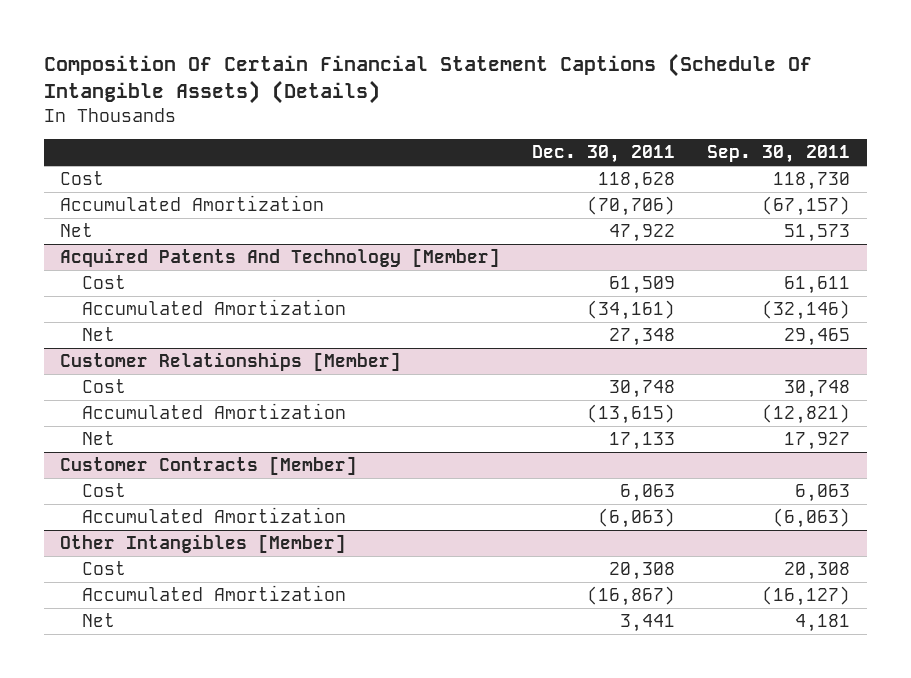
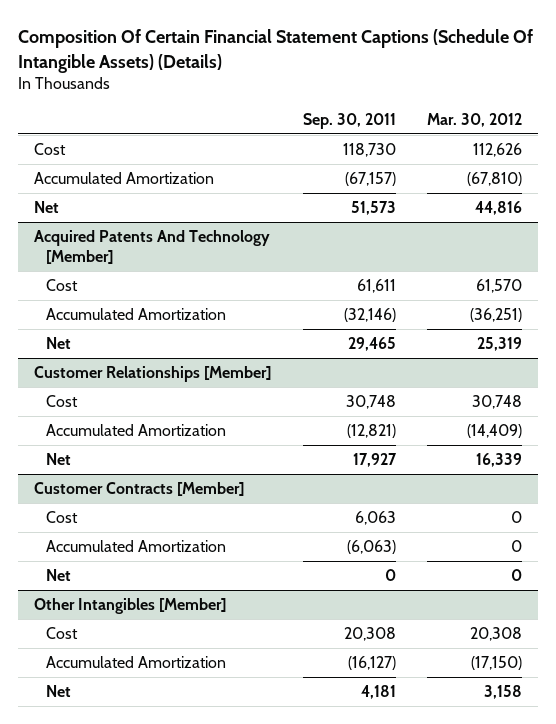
[532,145,676,164] Dec. 30, 2011 -> none
none -> [427,112,523,127] Mar. 30, 2012
none -> [45,569,71,582] Net

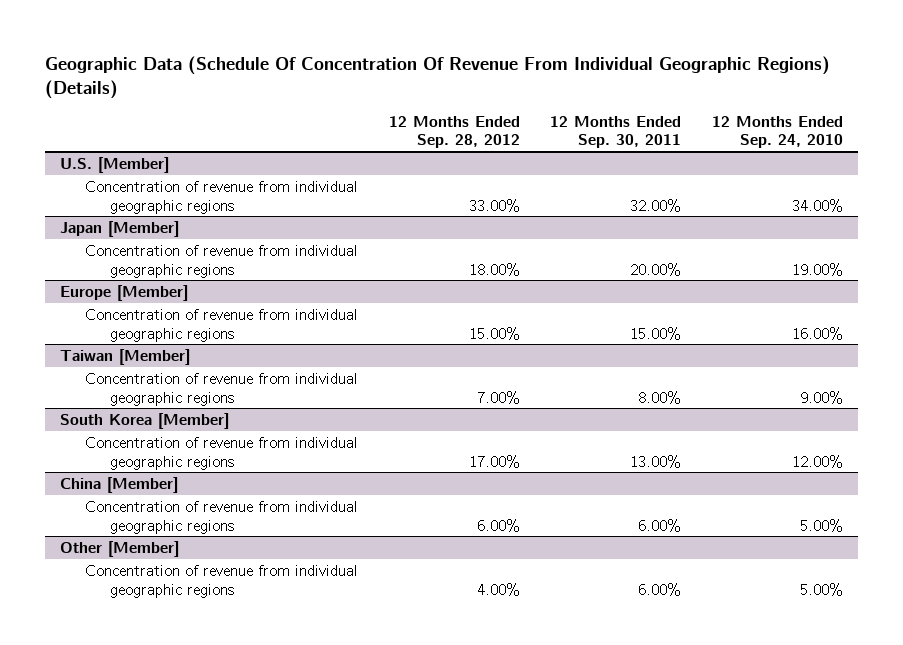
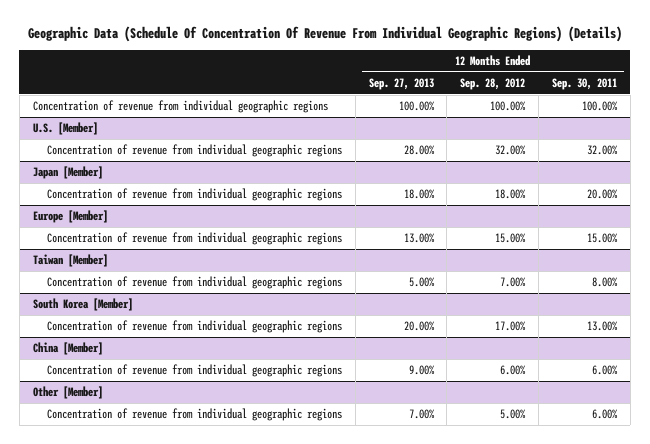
[711,115,843,149] 12 Months Ended Sep. 24, 2010 -> none
none -> [368,77,434,90] Sep. 27, 2013
none -> [32,100,328,114] Concentration of revenue from individual geographic regions
[468,198,520,212] 33.00% -> [495,145,527,156] 32.00%
[476,582,520,596] 4.00% -> [500,409,527,420] 5.00%

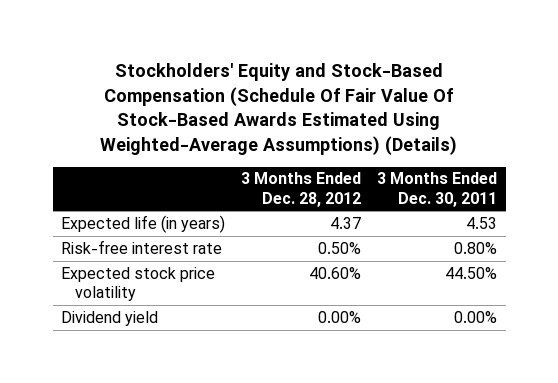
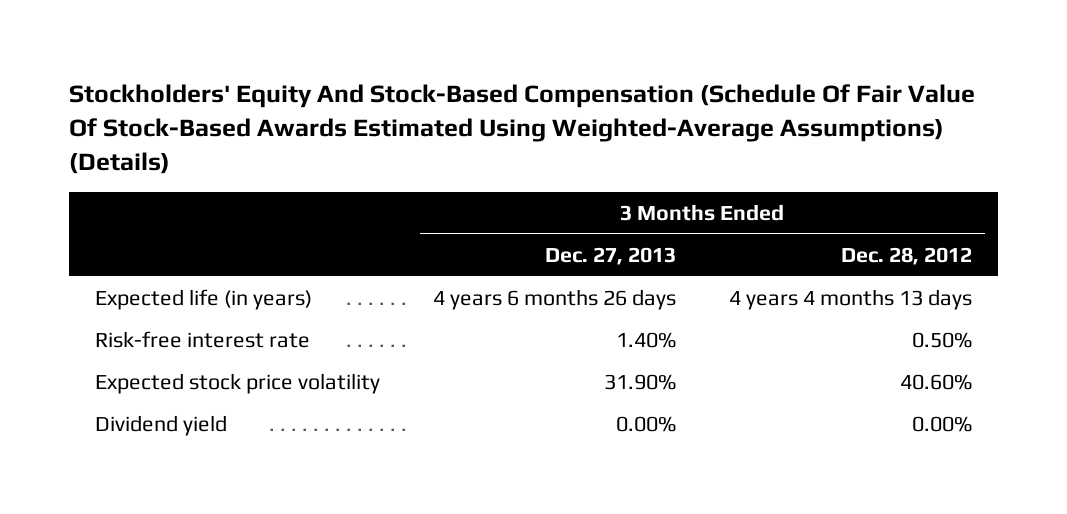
[100,63,458,155] Stockholders' Equity and Stock-Based Compensation (Schedule Of Fair Value Of Stock-Based Awards Estimated Using Weighted-Average Assumptions) (Details) -> [68,84,975,174] Stockholders' Equity And Stock-Based Compensation (Schedule Of Fair Value Of Stock-Based Awards Estimated Using Weighted-Average Assumptions) (Details)
[377,172,498,207] 3 Months Ended Dec. 30, 2011 -> none
none -> [544,246,676,265] Dec. 27, 2013
[330,216,362,229] 4.37 -> [728,289,972,311] 4 years 4 months 13 days

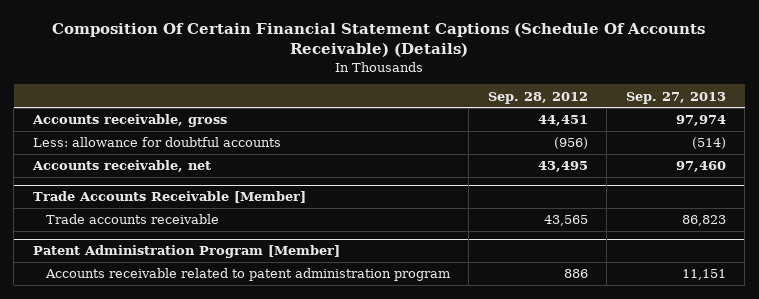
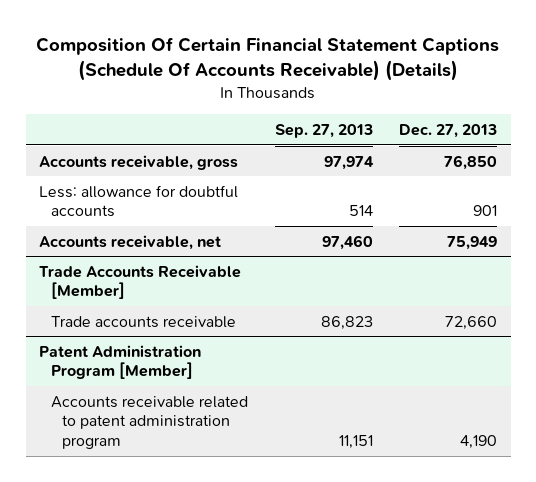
[487,91,588,104] Sep. 28, 2012 -> none
none -> [399,123,498,138] Dec. 27, 2013
[691,137,726,150] (514) -> [348,205,373,217] 514

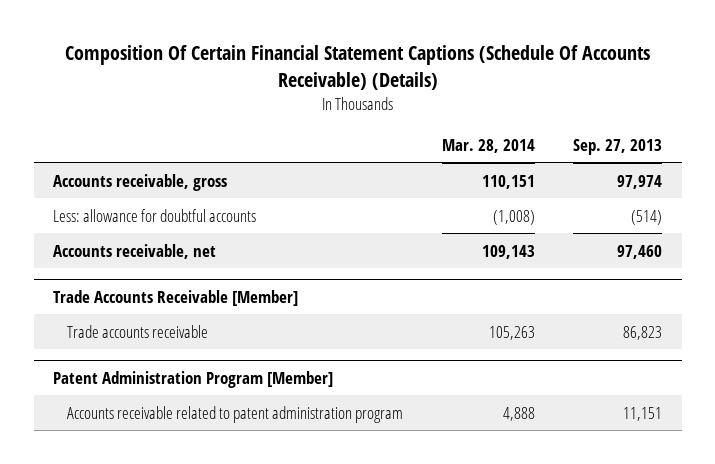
[399,123,498,138] Dec. 27, 2013 -> none
none -> [441,139,535,154] Mar. 28, 2014
[348,205,373,217] 514 -> [631,209,663,225] (514)

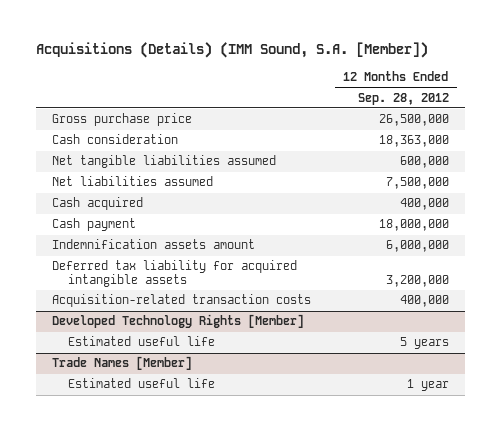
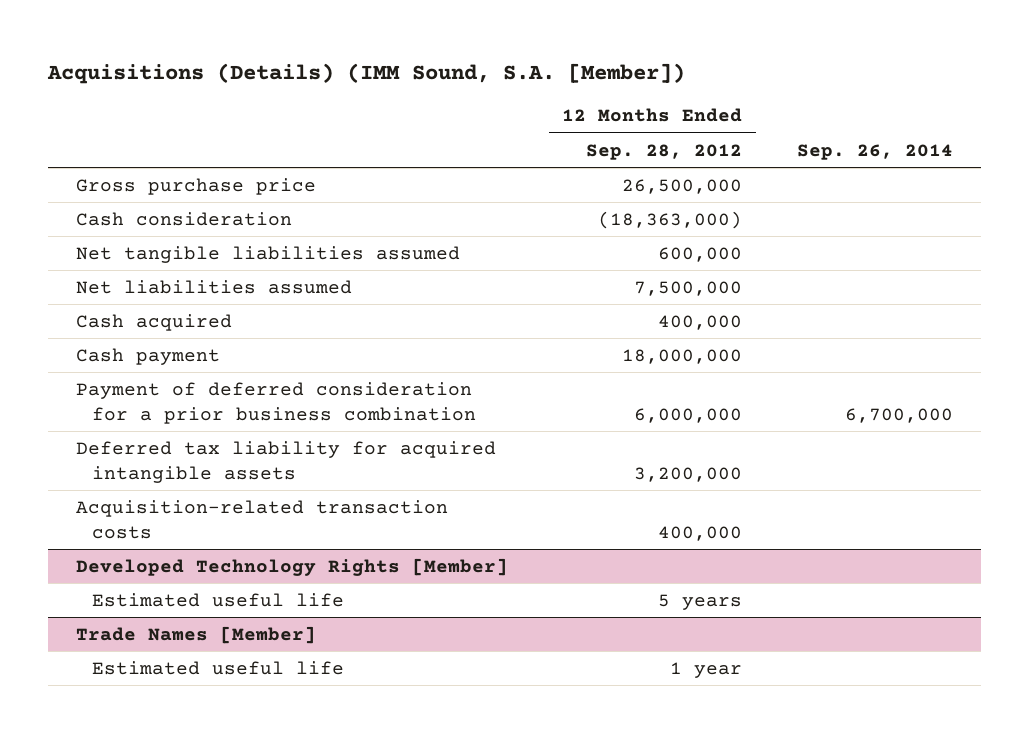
none -> [797,143,954,160] Sep. 26, 2014
[378,135,449,148] 18,363,000 -> [598,210,743,229] (18,363,000)
[51,239,255,250] Indemnification assets amount -> [75,381,477,424] Payment of deferred consideration for a prior business combination

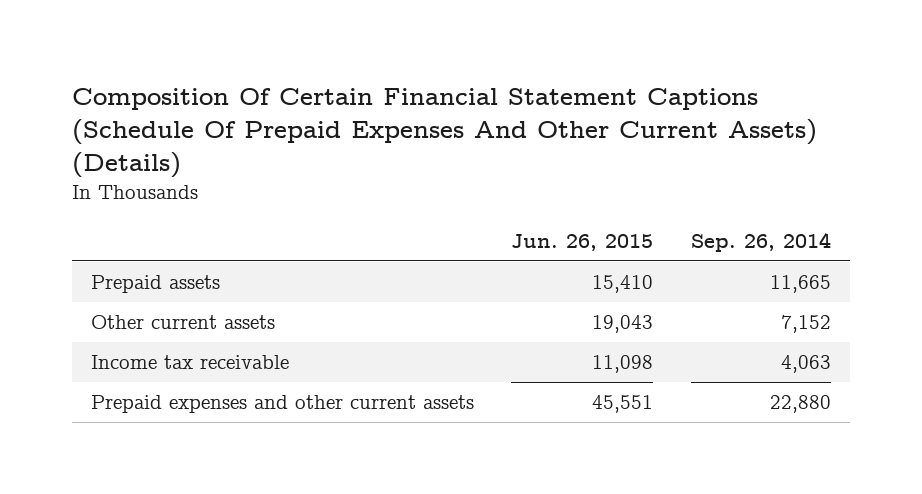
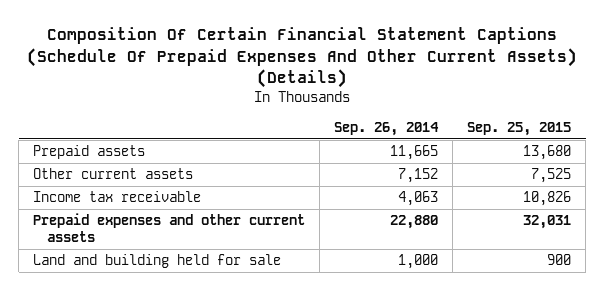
[511,233,654,251] Jun. 26, 2015 -> none
none -> [467,122,572,137] Sep. 25, 2015
none -> [33,254,282,269] Land and building held for sale

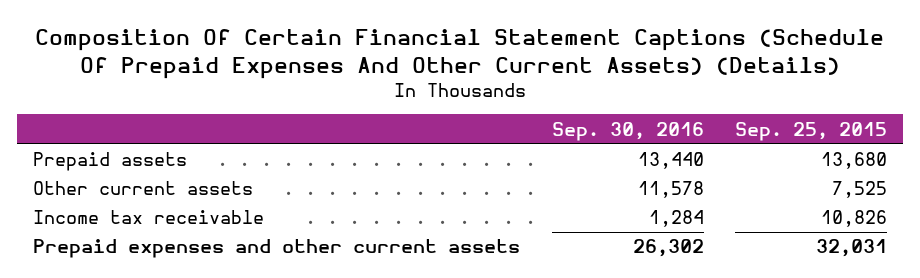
[334,122,440,137] Sep. 26, 2014 -> none
none -> [551,121,704,141] Sep. 30, 2016
[33,254,282,269] Land and building held for sale -> none

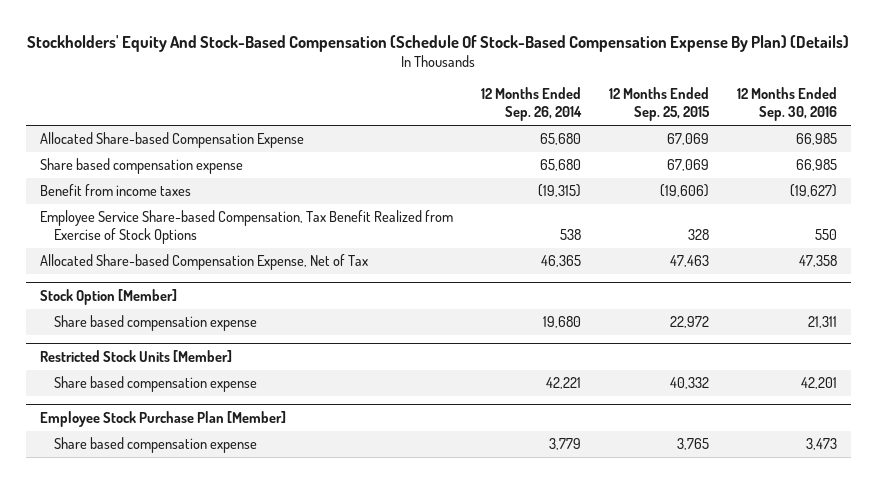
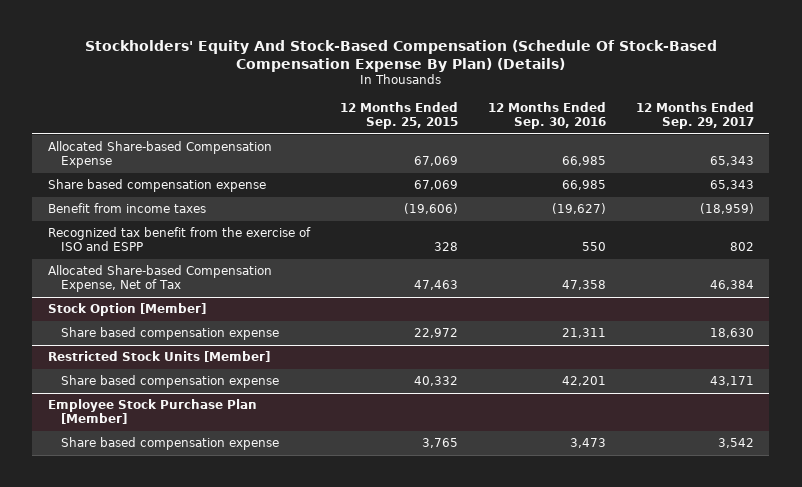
[480,87,582,122] 12 Months Ended Sep. 26, 2014 -> none
none -> [636,102,755,130] 12 Months Ended Sep. 29, 2017
[39,210,453,245] Employee Service Share-based Compensation, Tax Benefit Realized from Exercise of Stock Options -> [47,227,311,252] Recognized tax benefit from the exercise of ISO and ESPP

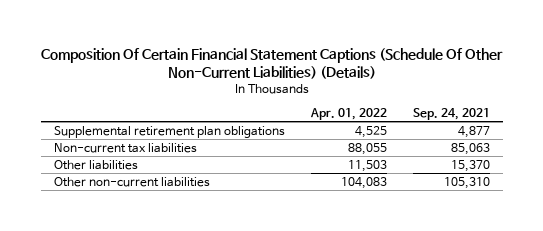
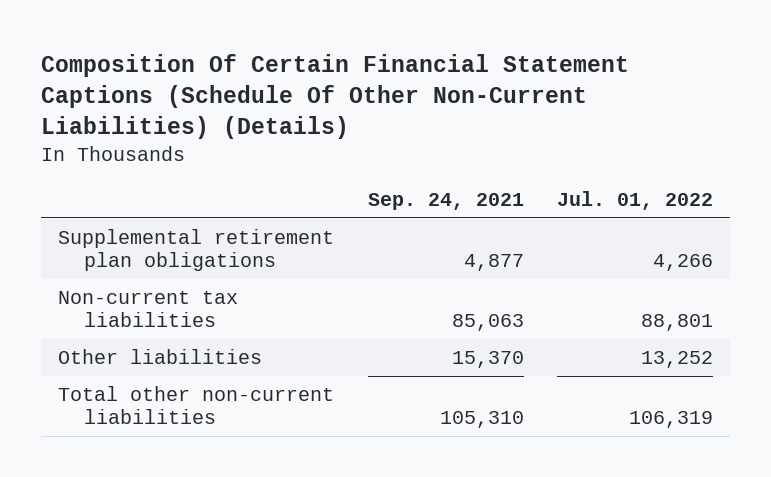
[309,107,387,120] Apr. 01, 2022 -> none
none -> [557,190,714,210] Jul. 01, 2022
[53,176,210,187] Other non-current liabilities -> [57,386,334,425] Total other non-current liabilities

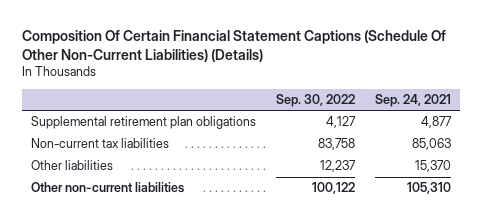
[557,190,714,210] Jul. 01, 2022 -> none
none -> [275,93,355,107] Sep. 30, 2022
[57,386,334,425] Total other non-current liabilities -> [31,182,185,194] Other non-current liabilities

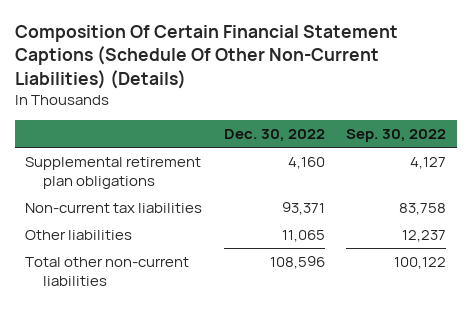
[374,93,451,107] Sep. 24, 2021 -> none
none -> [223,129,325,143] Dec. 30, 2022
[31,182,185,194] Other non-current liabilities -> [25,257,190,287] Total other non-current liabilities

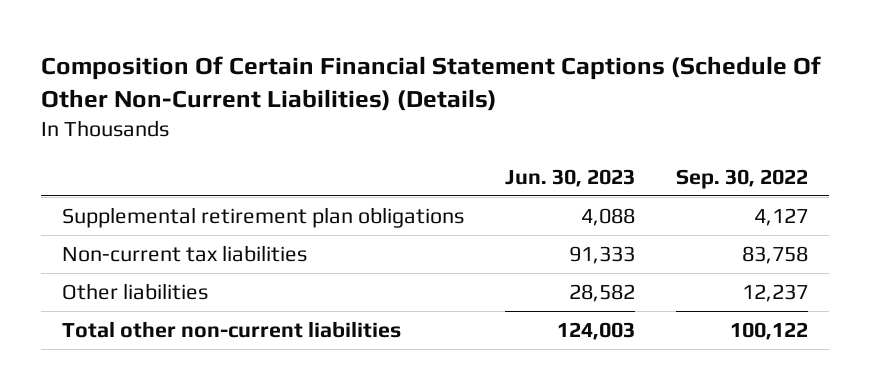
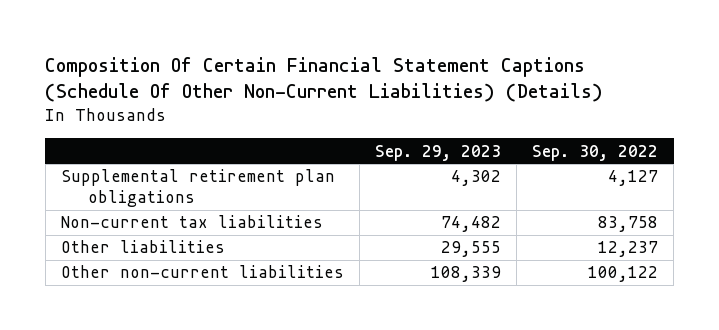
[504,168,635,187] Jun. 30, 2023 -> none
none -> [374,144,501,161] Sep. 29, 2023
[61,320,401,338] Total other non-current liabilities -> [60,265,344,279] Other non-current liabilities

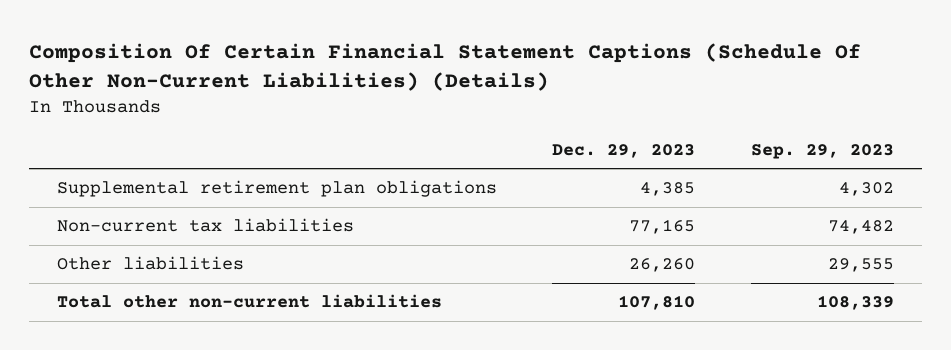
[532,144,659,161] Sep. 30, 2022 -> none
none -> [552,143,696,158] Dec. 29, 2023
[60,265,344,279] Other non-current liabilities -> [56,294,442,309] Total other non-current liabilities

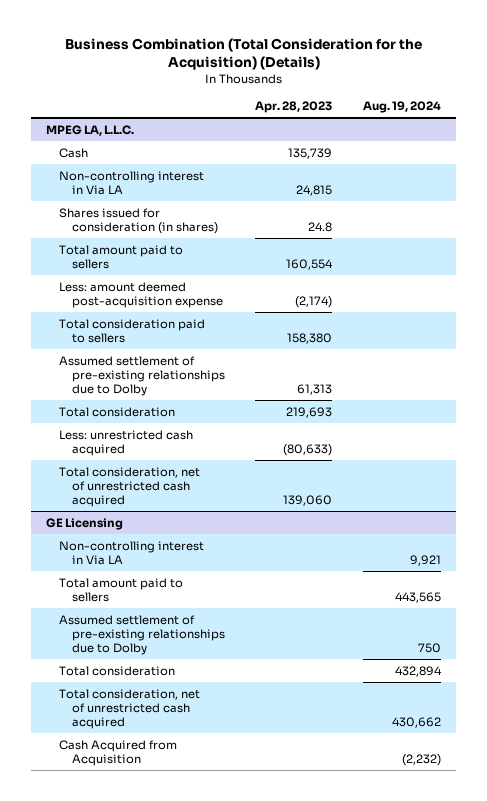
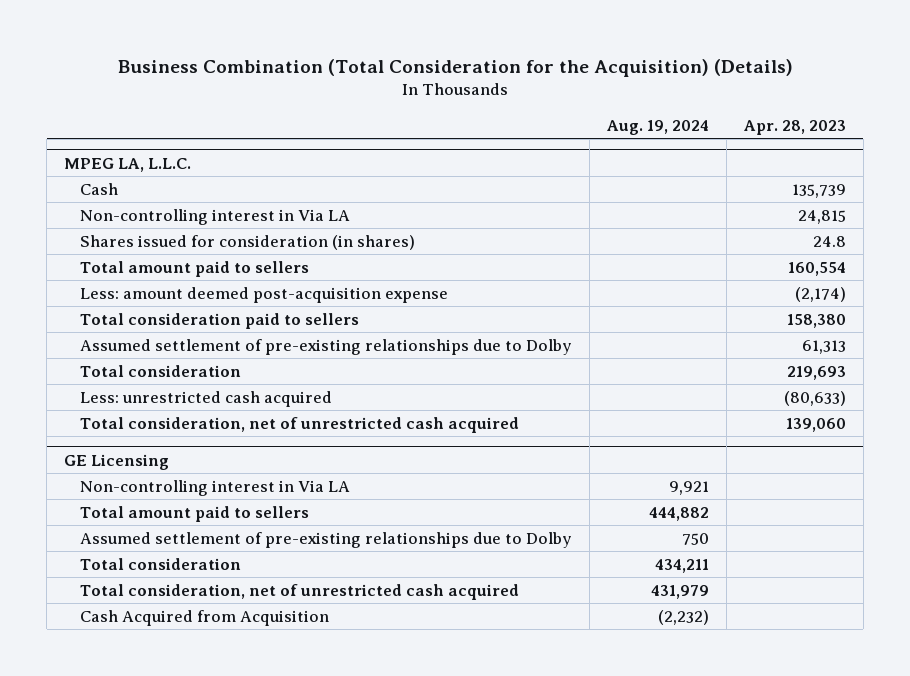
[394,591,441,603] 443,565 -> [648,506,709,521] 444,882
[394,665,442,677] 432,894 -> [654,558,709,573] 434,211
[391,717,441,729] 430,662 -> [650,584,709,599] 431,979

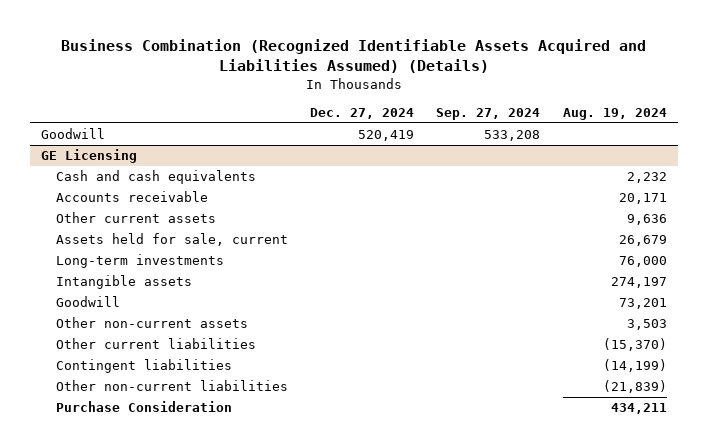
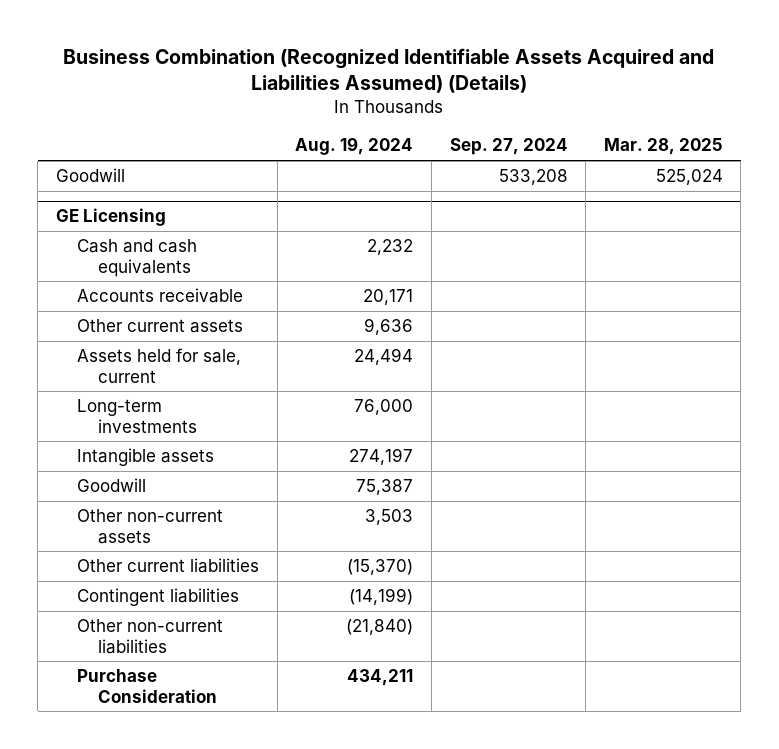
[310,107,415,119] Dec. 27, 2024 -> none
none -> [603,138,723,156] Mar. 28, 2025
[618,235,667,247] 26,679 -> [354,348,414,366] 24,494
[618,298,667,310] 73,201 -> [356,479,414,496] 75,387
[602,380,667,394] (21,839) -> [346,619,414,636] (21,840)

